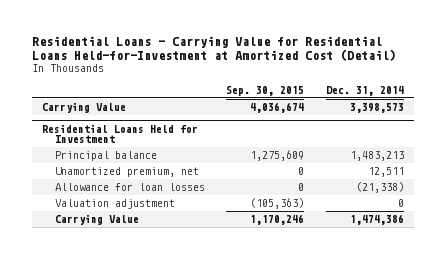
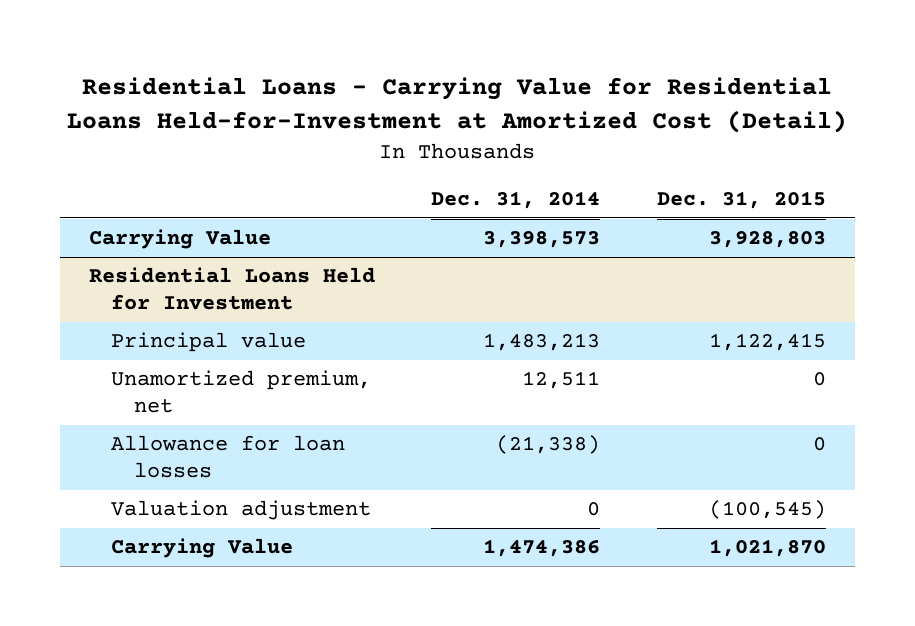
[226,85,305,96] Sep. 30, 2015 -> none
none -> [657,190,827,209] Dec. 31, 2015
[54,151,157,162] Principal balance -> [111,332,307,353] Principal value

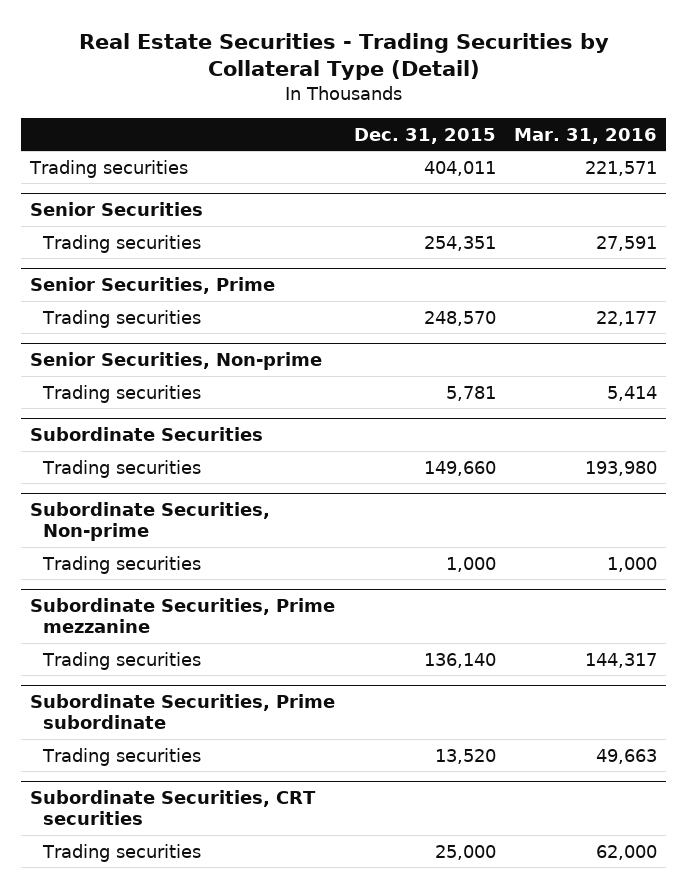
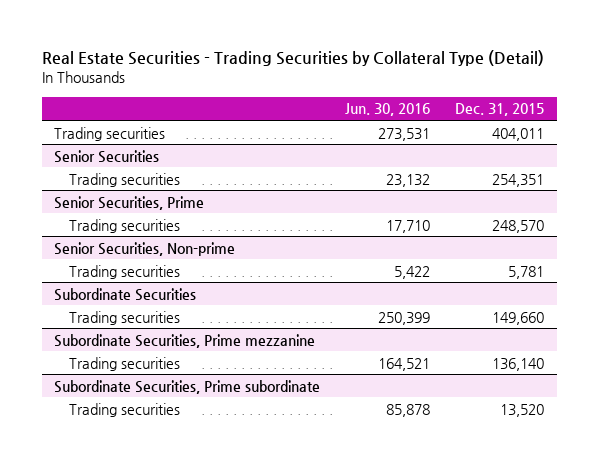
[514,127,658,144] Mar. 31, 2016 -> none
none -> [345,103,431,117] Jun. 30, 2016
[30,502,271,542] Subordinate Securities, Non-prime -> none
[41,555,201,574] Trading securities -> none
[30,790,317,826] Subordinate Securities, CRT securities -> none
[41,843,201,862] Trading securities -> none

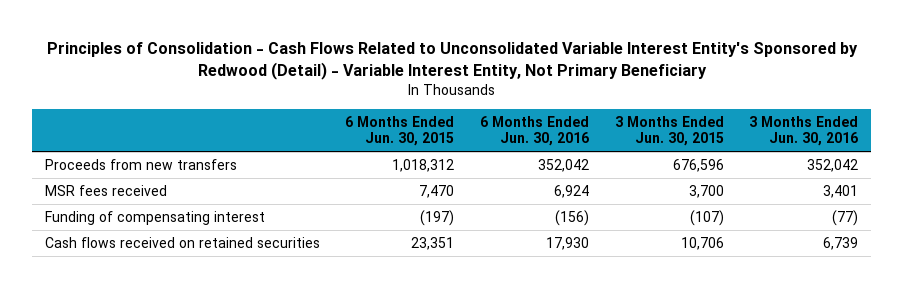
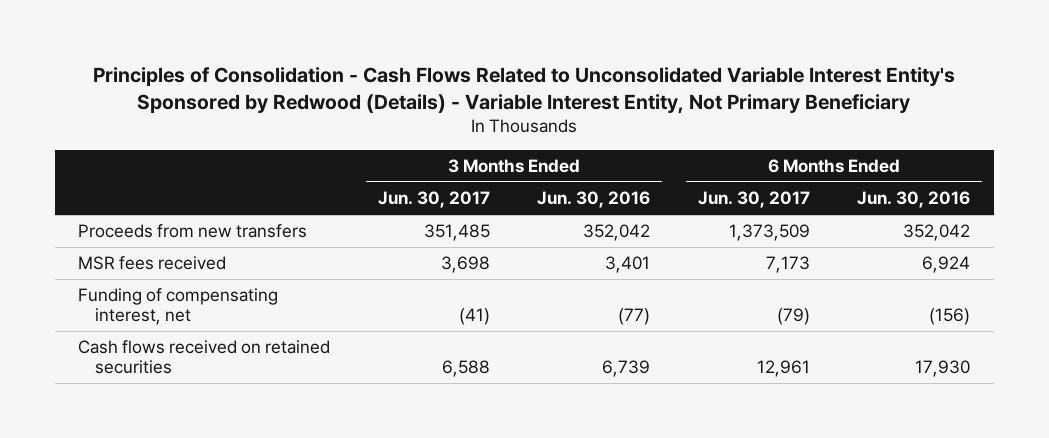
[46,41,858,80] Principles of Consolidation - Cash Flows Related to Unconsolidated Variable Interest Entity's Sponsored by Redwood (Detail) - Variable Interest Entity, Not Primary Beneficiary -> [93,66,956,114] Principles of Consolidation - Cash Flows Related to Unconsolidated Variable Interest Entity's Sponsored by Redwood (Details) - Variable Interest Entity, Not Primary Beneficiary
[345,115,455,147] 6 Months Ended Jun. 30, 2015 -> none
[614,115,724,147] 3 Months Ended Jun. 30, 2015 -> none
none -> [377,191,490,209] Jun. 30, 2017
none -> [697,191,810,209] Jun. 30, 2017
[44,211,265,226] Funding of compensating interest -> [78,288,279,326] Funding of compensating interest, net

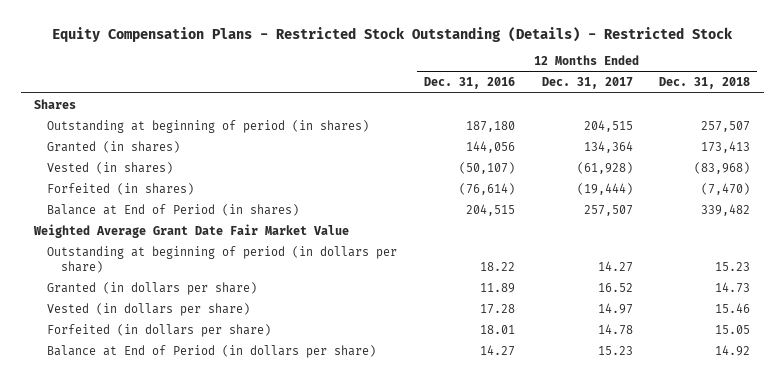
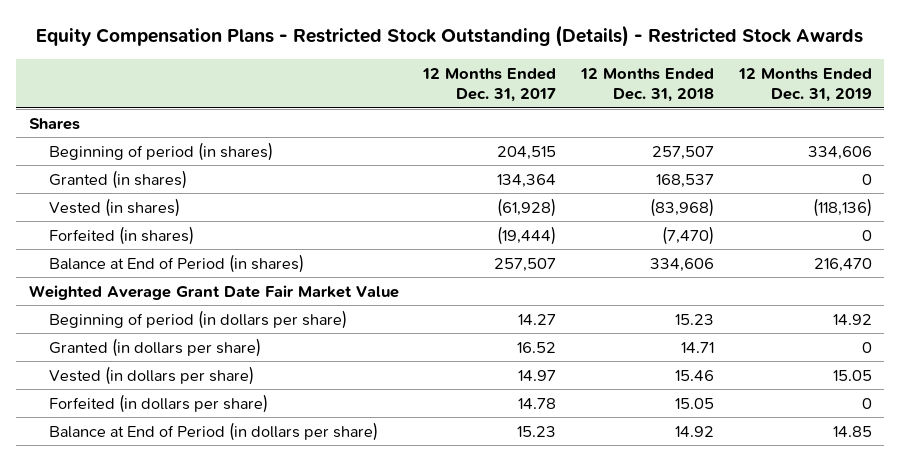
[52,26,734,42] Equity Compensation Plans - Restricted Stock Outstanding (Details) - Restricted Stock -> [36,25,864,48] Equity Compensation Plans - Restricted Stock Outstanding (Details) - Restricted Stock Awards
[424,77,516,90] Dec. 31, 2016 -> none
none -> [738,67,873,103] 12 Months Ended Dec. 31, 2019
[47,119,370,133] Outstanding at beginning of period (in shares) -> [49,141,274,161] Beginning of period (in shares)
[701,140,751,153] 173,413 -> [656,173,715,188] 168,537
[701,203,751,216] 339,482 -> [650,257,715,272] 334,606
[47,245,398,273] Outstanding at beginning of period (in dollars per share) -> [49,309,348,329] Beginning of period (in dollars per share)
[715,281,751,293] 14.73 -> [681,341,715,353] 14.71

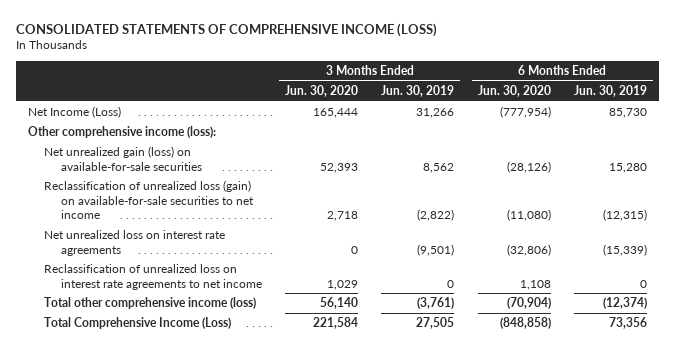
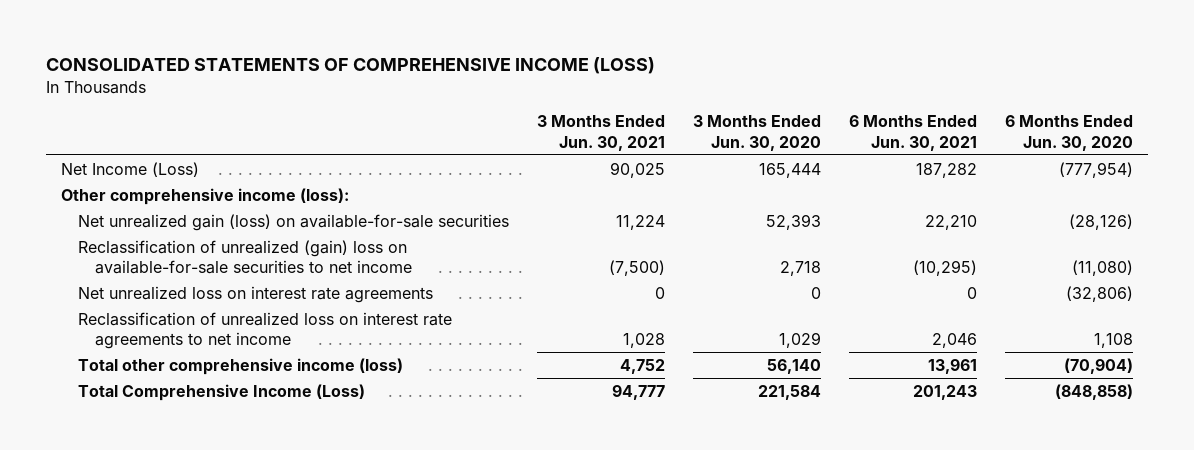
[381,84,455,97] Jun. 30, 2019 -> none
[573,84,647,97] Jun. 30, 2019 -> none
none -> [536,115,665,151] 3 Months Ended Jun. 30, 2021
none -> [849,115,978,151] 6 Months Ended Jun. 30, 2021
[44,180,254,219] Reclassification of unrealized loss (gain) on available-for-sale securities to net income -> [77,239,413,275] Reclassification of unrealized (gain) loss on available-for-sale securities to net income

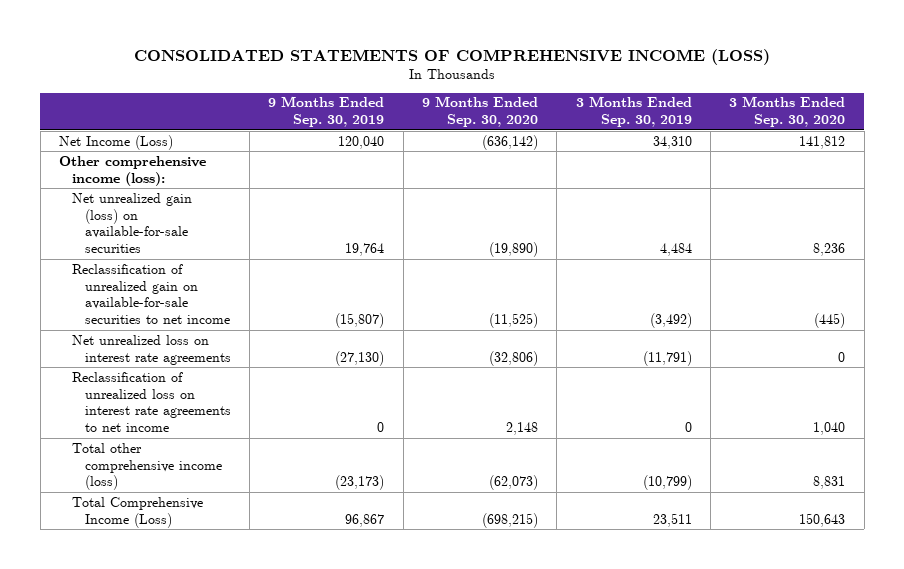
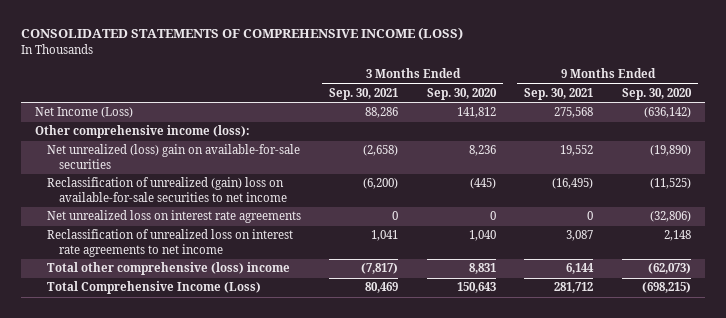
[268,96,385,128] 9 Months Ended Sep. 30, 2019 -> none
[575,96,692,128] 3 Months Ended Sep. 30, 2019 -> none
none -> [329,88,399,101] Sep. 30, 2021
none -> [524,88,594,101] Sep. 30, 2021
[71,192,192,254] Net unrealized gain (loss) on available-for-sale securities -> [46,144,300,169] Net unrealized (loss) gain on available-for-sale securities
[71,263,230,325] Reclassification of unrealized gain on available-for-sale securities to net income -> [46,177,287,202] Reclassification of unrealized (gain) loss on available-for-sale securities to net income
[71,442,222,491] Total other comprehensive income (loss) -> [46,262,290,276] Total other comprehensive (loss) income

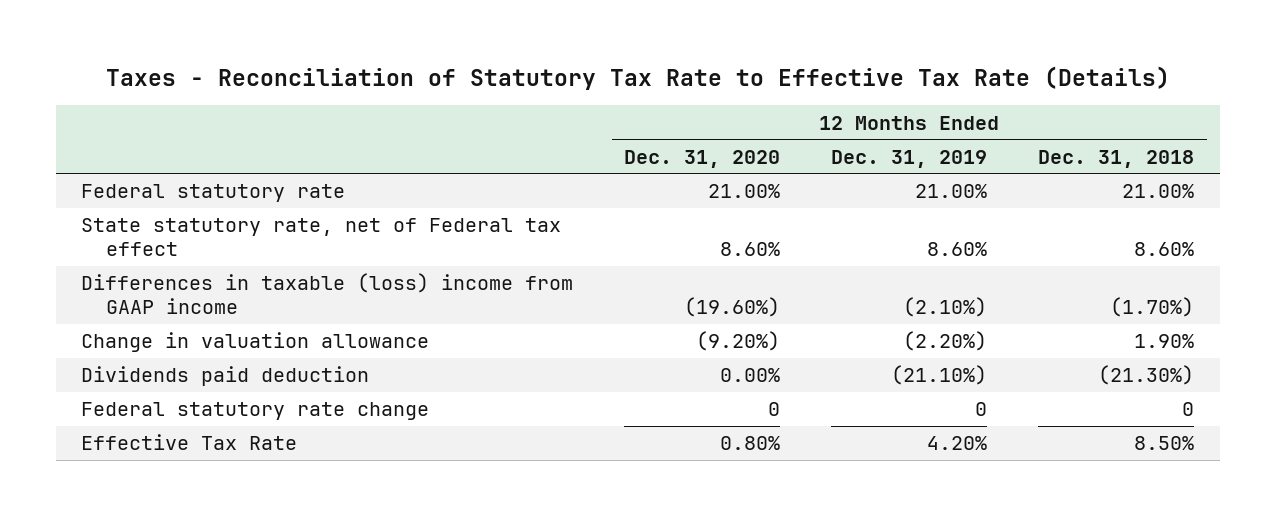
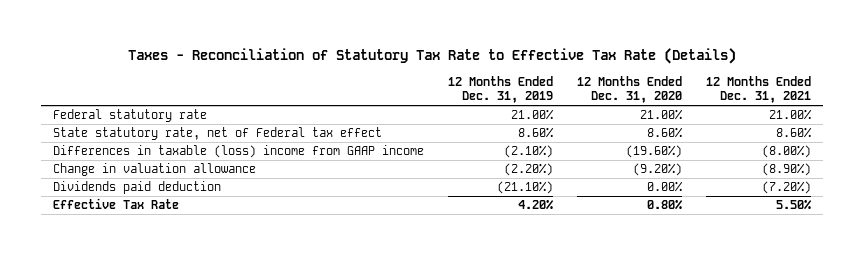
[1038,149,1195,168] Dec. 31, 2018 -> none
none -> [706,75,812,104] 12 Months Ended Dec. 31, 2021
[81,402,430,421] Federal statutory rate change -> none

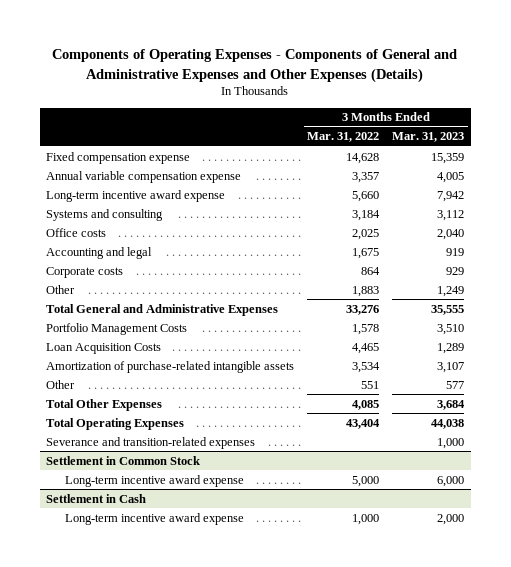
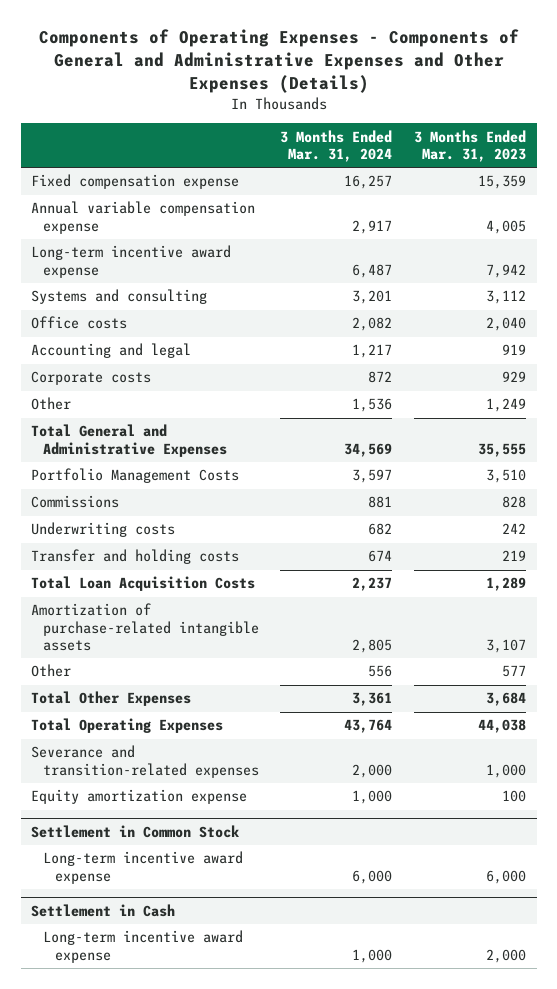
[307,132,380,143] Mar. 31, 2022 -> none
none -> [280,129,393,163] 3 Months Ended Mar. 31, 2024
none -> [31,495,120,509] Commissions
none -> [31,522,176,538] Underwriting costs
none -> [31,549,240,565] Transfer and holding costs
[46,342,162,354] Loan Acquisition Costs -> [31,576,256,592] Total Loan Acquisition Costs
none -> [31,789,248,805] Equity amortization expense

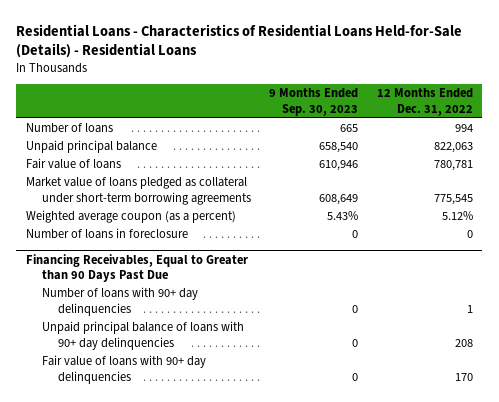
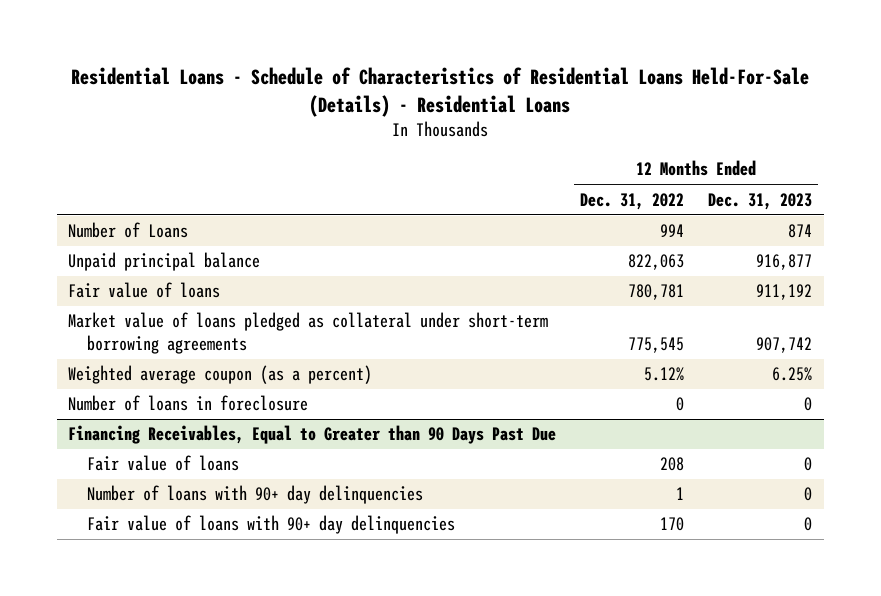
[16,23,463,58] Residential Loans - Characteristics of Residential Loans Held-for-Sale (Details) - Residential Loans -> [71,67,810,118] Residential Loans - Schedule of Characteristics of Residential Loans Held-For-Sale (Details) - Residential Loans
[269,88,359,116] 9 Months Ended Sep. 30, 2023 -> none
none -> [708,192,813,210] Dec. 31, 2023
[25,123,113,134] Number of loans -> [68,222,189,239] Number of Loans
none -> [87,455,240,472] Fair value of loans
[41,321,244,350] Unpaid principal balance of loans with 90+ day delinquencies -> none

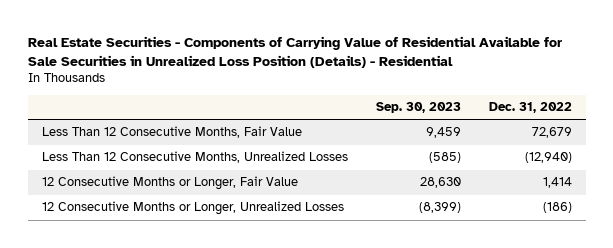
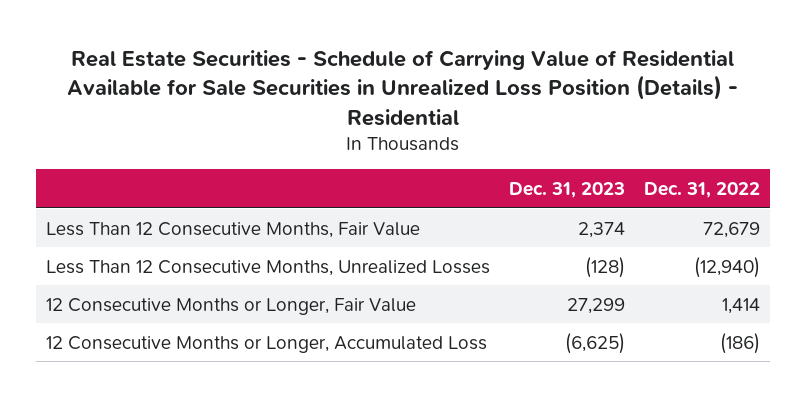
[27,35,562,68] Real Estate Securities - Components of Carrying Value of Residential Available for Sale Securities in Unrealized Loss Position (Details) - Residential -> [67,49,739,126] Real Estate Securities - Schedule of Carrying Value of Residential Available for Sale Securities in Unrealized Loss Position (Details) - Residential
[375,101,461,113] Sep. 30, 2023 -> none
none -> [509,181,626,198] Dec. 31, 2023
[41,201,344,216] 12 Consecutive Months or Longer, Unrealized Losses -> [45,335,487,353] 12 Consecutive Months or Longer, Accumulated Loss

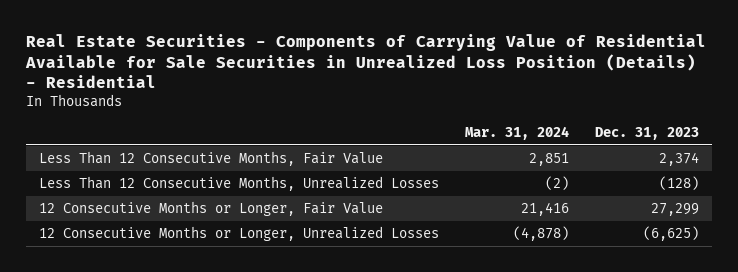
[67,49,739,126] Real Estate Securities - Schedule of Carrying Value of Residential Available for Sale Securities in Unrealized Loss Position (Details) - Residential -> [25,34,707,89] Real Estate Securities - Components of Carrying Value of Residential Available for Sale Securities in Unrealized Loss Position (Details) - Residential
[644,181,761,198] Dec. 31, 2022 -> none
none -> [464,125,569,140] Mar. 31, 2024
[45,335,487,353] 12 Consecutive Months or Longer, Accumulated Loss -> [39,226,440,242] 12 Consecutive Months or Longer, Unrealized Losses

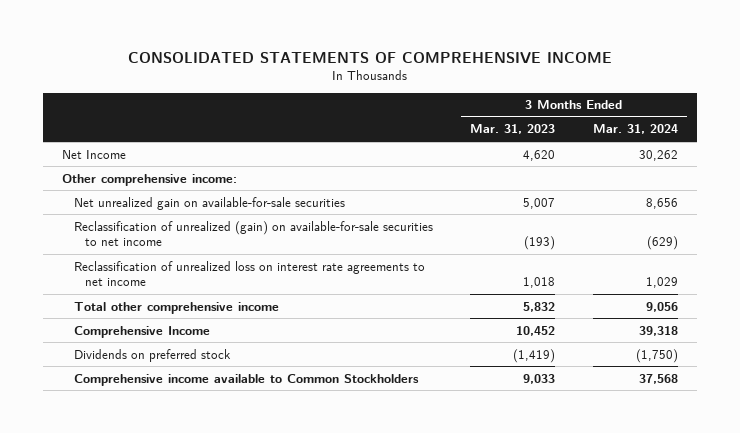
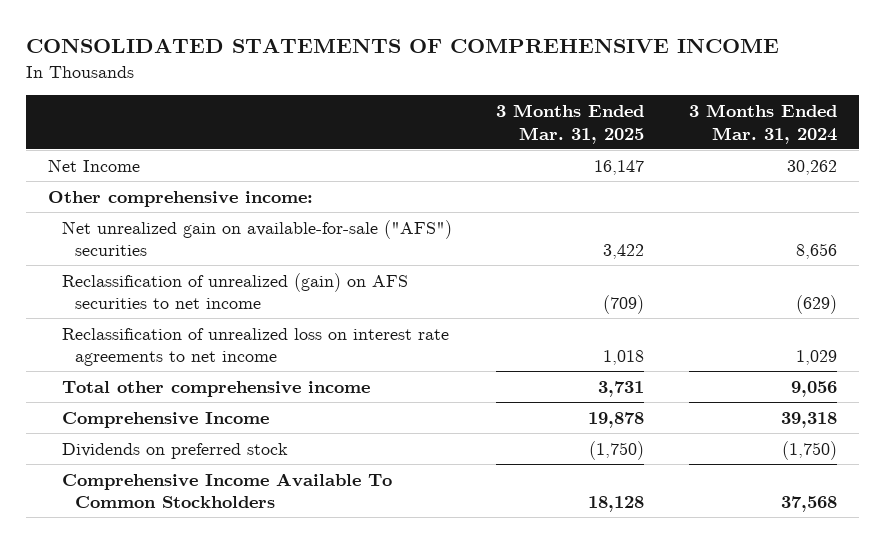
[470,124,556,135] Mar. 31, 2023 -> none
none -> [496,103,645,144] 3 Months Ended Mar. 31, 2025
[73,196,345,210] Net unrealized gain on available-for-sale securities -> [61,219,452,257] Net unrealized gain on available-for-sale ("AFS") securities
[73,220,433,246] Reclassification of unrealized (gain) on available-for-sale securities to net income -> [61,272,408,310] Reclassification of unrealized (gain) on AFS securities to net income
[73,373,419,386] Comprehensive income available to Common Stockholders -> [61,472,392,509] Comprehensive Income Available To Common Stockholders

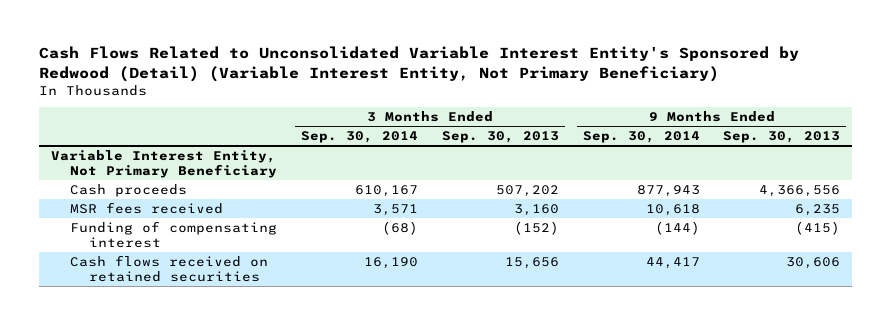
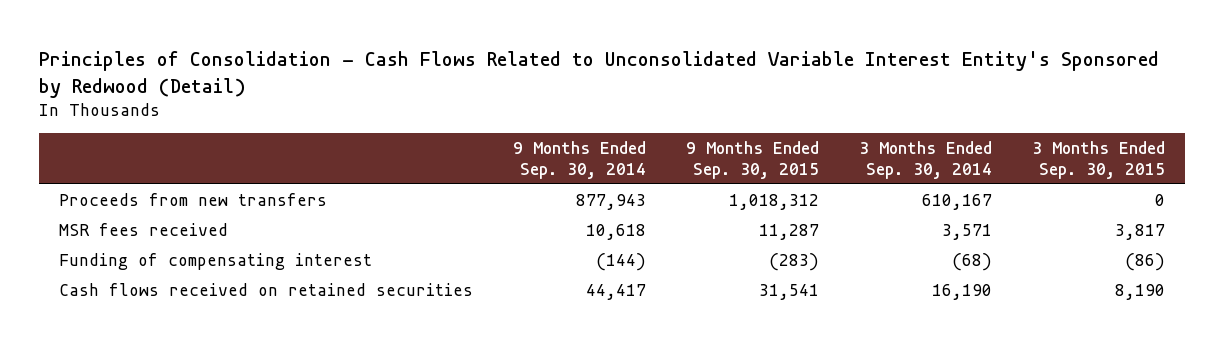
[38,46,799,82] Cash Flows Related to Unconsolidated Variable Interest Entity's Sponsored by Redwood (Detail) (Variable Interest Entity, Not Primary Beneficiary) -> [38,50,1159,98] Principles of Consolidation - Cash Flows Related to Unconsolidated Variable Interest Entity's Sponsored by Redwood (Detail)
[441,131,559,144] Sep. 30, 2013 -> none
[723,131,841,144] Sep. 30, 2013 -> none
none -> [685,141,819,179] 9 Months Ended Sep. 30, 2015
none -> [1031,141,1165,179] 3 Months Ended Sep. 30, 2015
[50,149,278,179] Variable Interest Entity, Not Primary Beneficiary -> none
[70,183,188,197] Cash proceeds -> [58,192,327,206] Proceeds from new transfers

